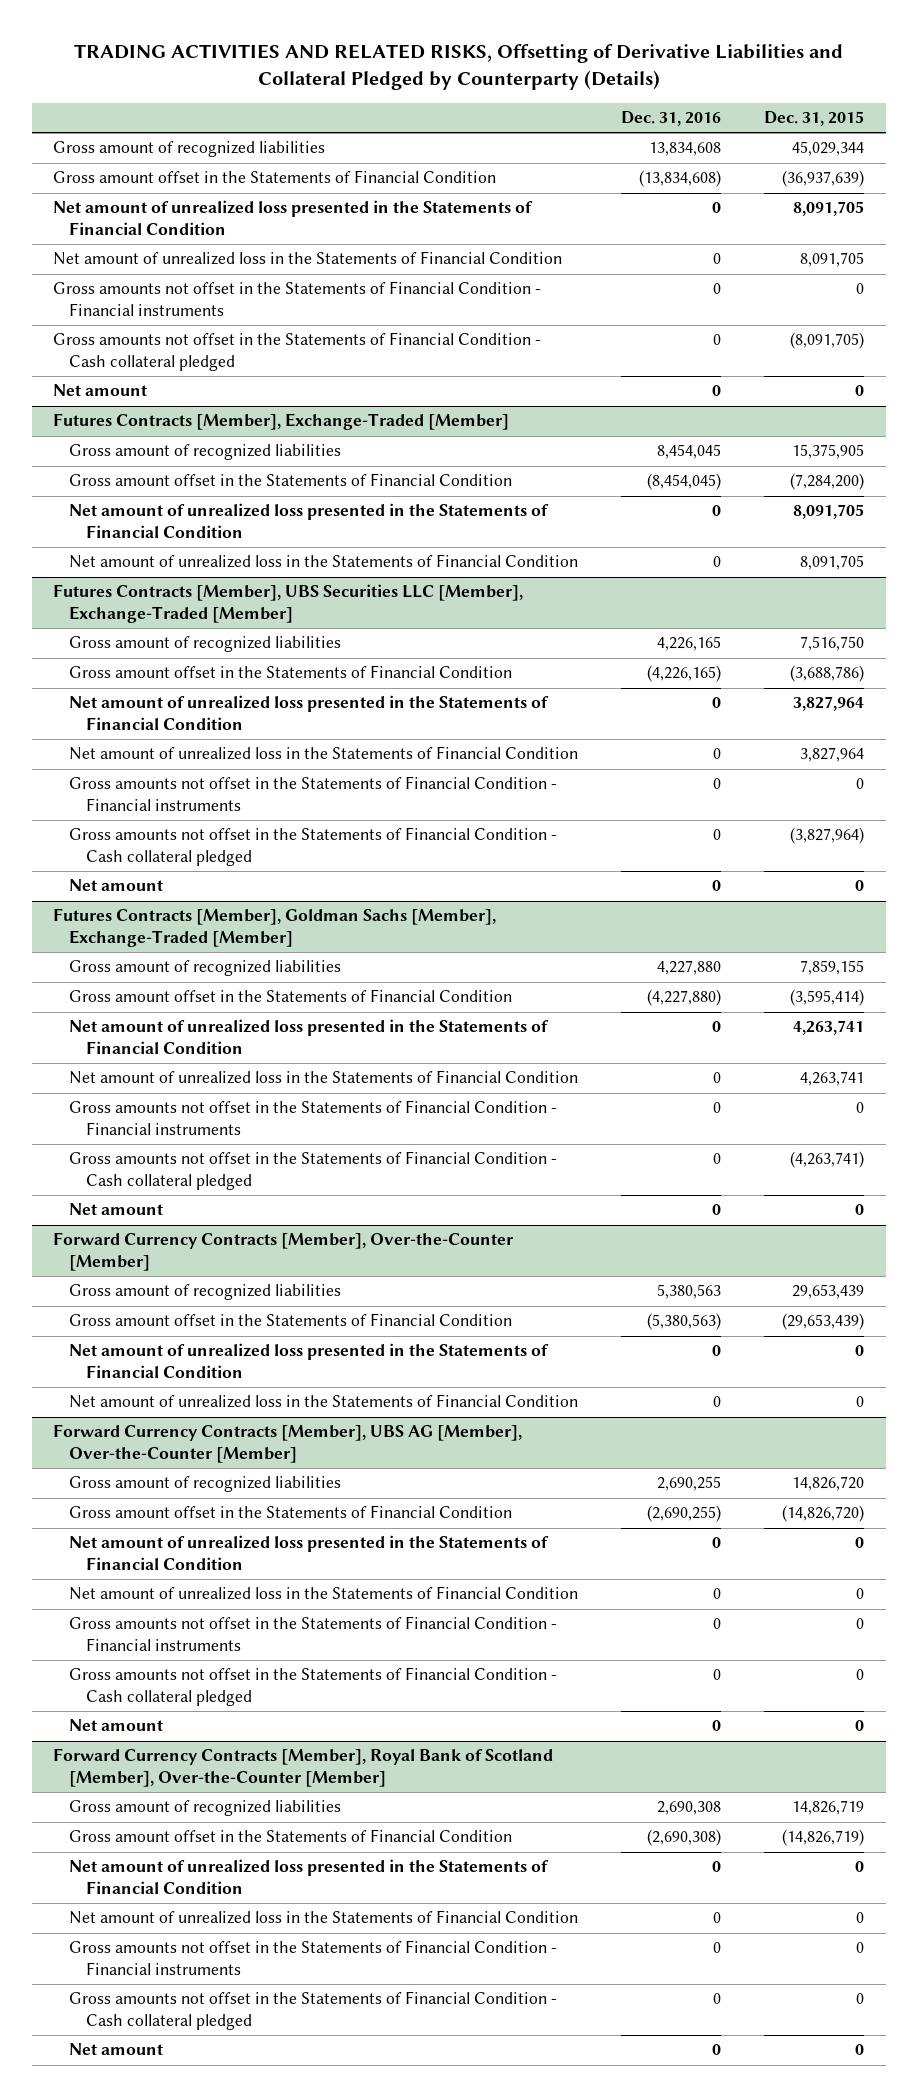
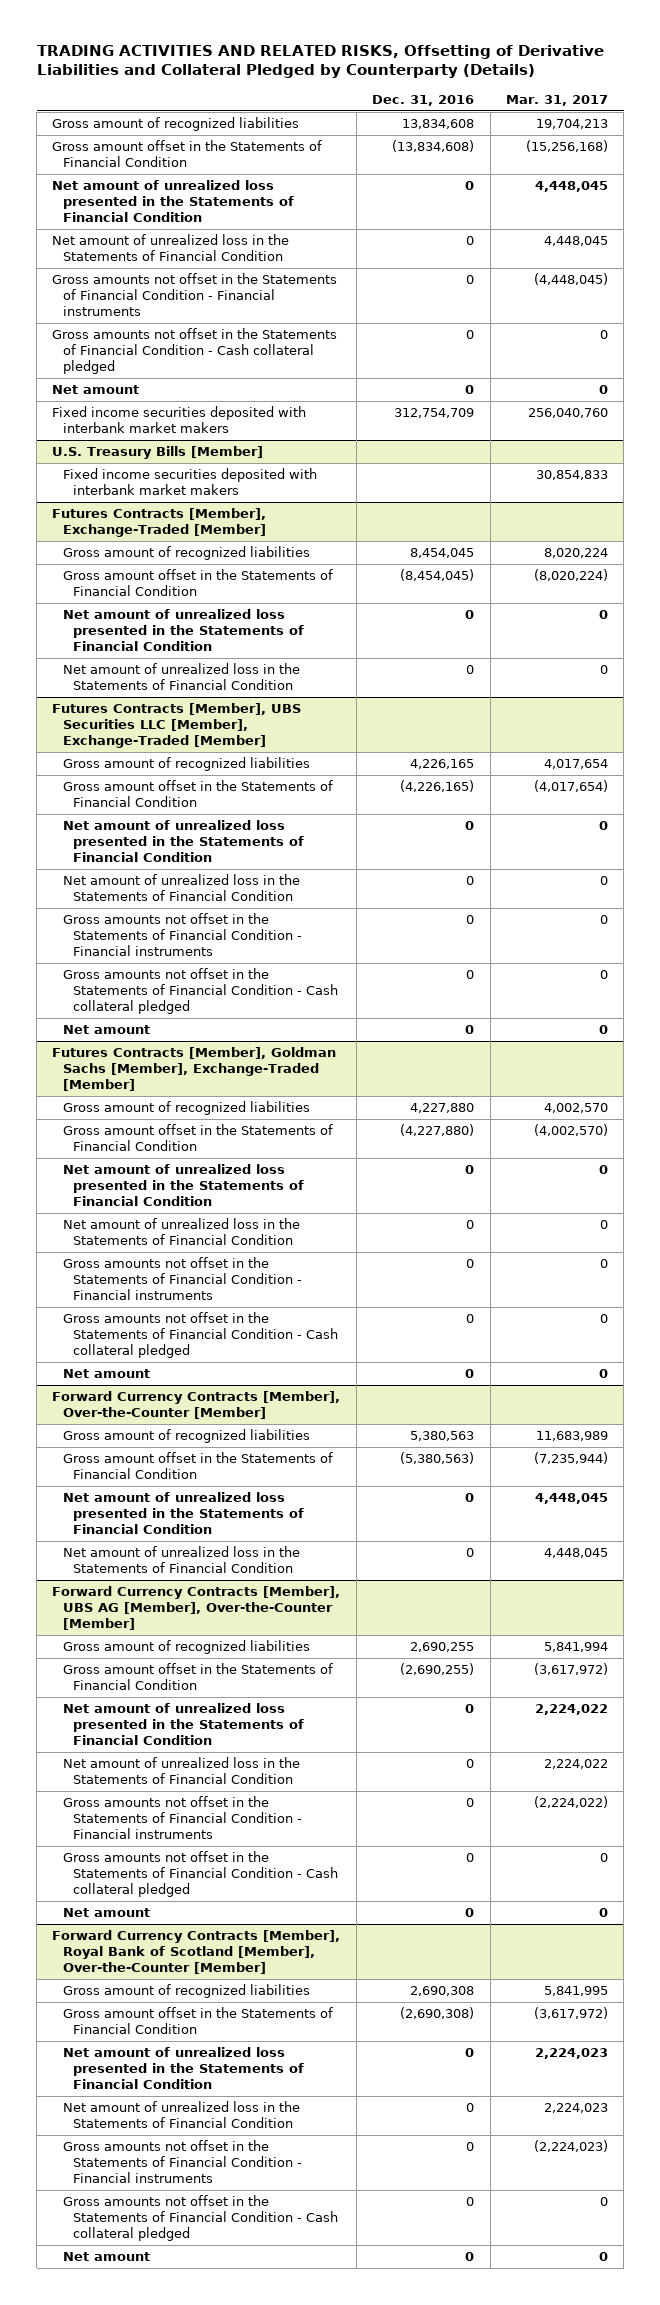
[764,110,865,126] Dec. 31, 2015 -> none
none -> [506,94,609,106] Mar. 31, 2017
none -> [52,406,307,434] Fixed income securities deposited with interbank market makers
none -> [52,446,264,460] U.S. Treasury Bills [Member]
none -> [62,468,317,496] Fixed income securities deposited with interbank market makers

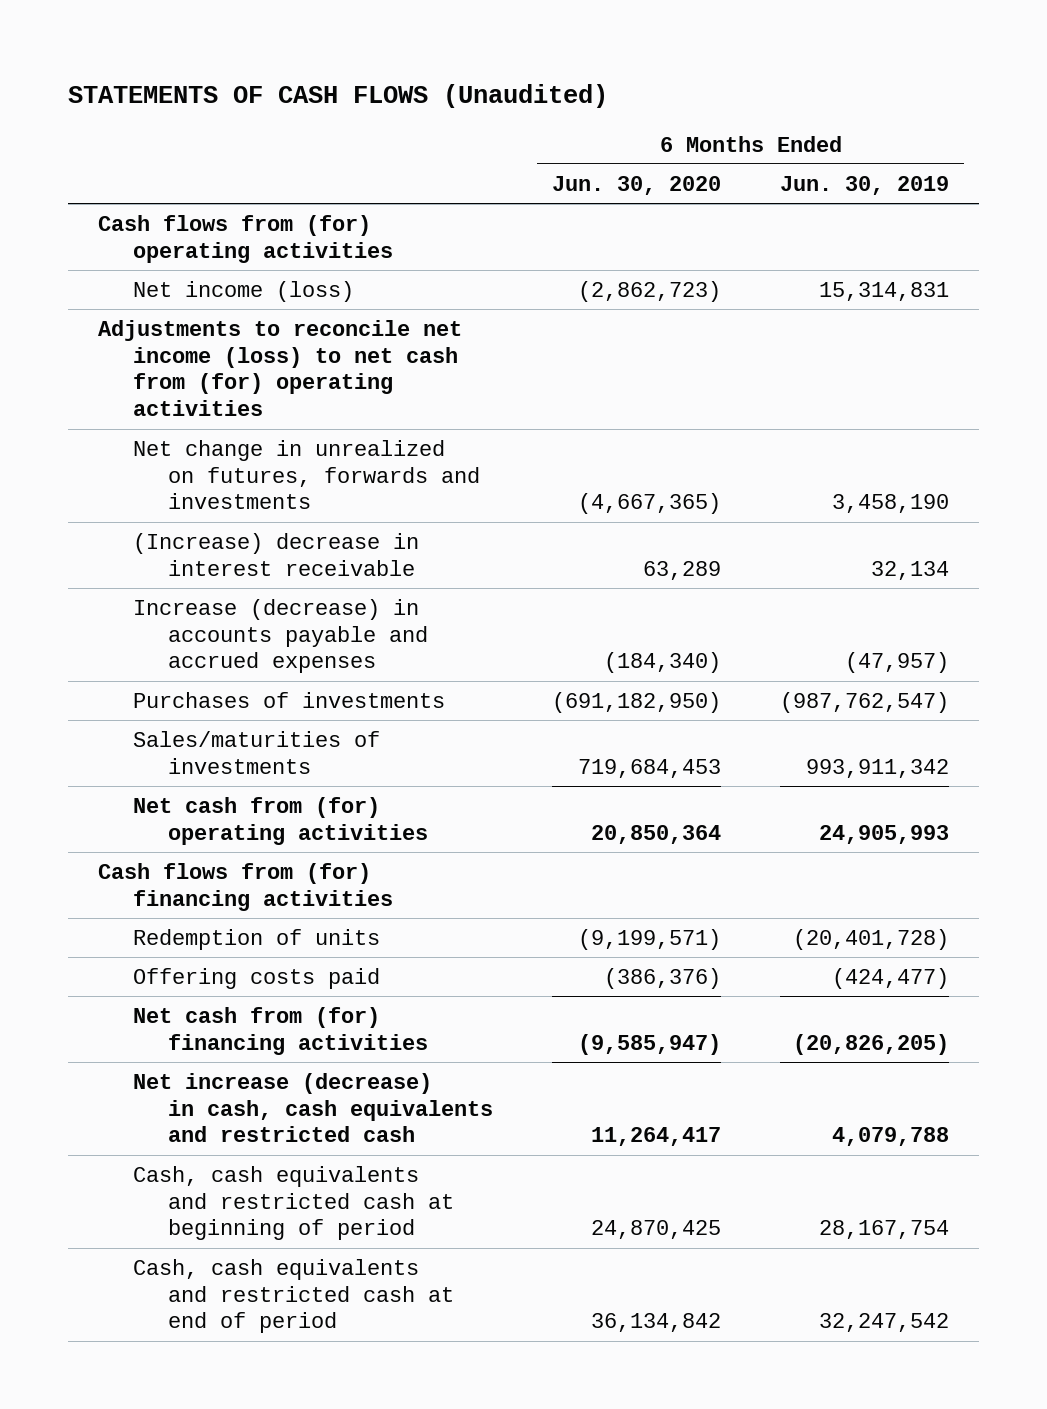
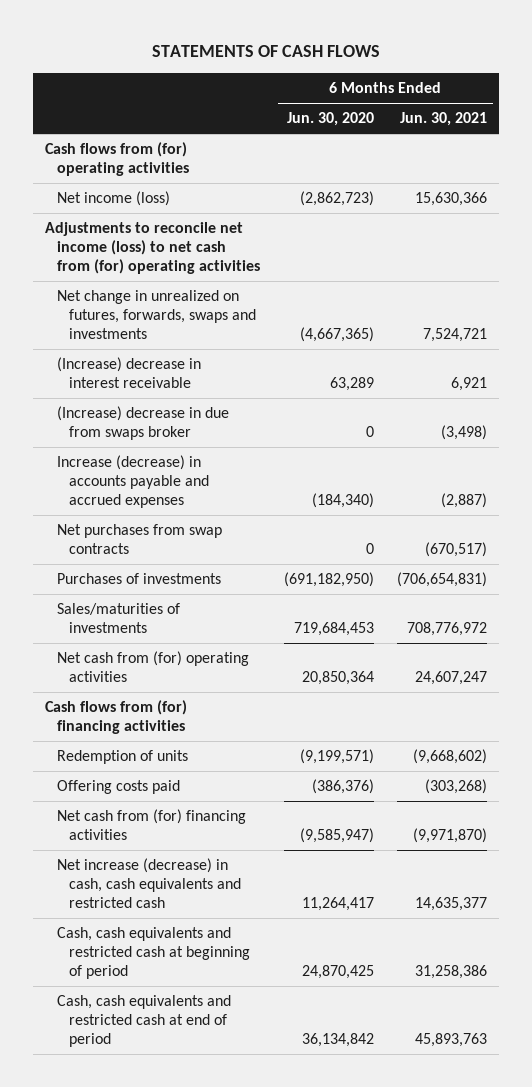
[68,83,609,108] STATEMENTS OF CASH FLOWS (Unaudited) -> [151,45,380,58] STATEMENTS OF CASH FLOWS
[780,175,950,195] Jun. 30, 2019 -> none
none -> [400,112,488,127] Jun. 30, 2021
[132,439,481,510] Net change in unrealized on futures, forwards and investments -> [56,290,257,340] Net change in unrealized on futures, forwards, swaps and investments
none -> [56,406,229,441] (Increase) decrease in due from swaps broker
none -> [56,524,222,555] Net purchases from swap contracts

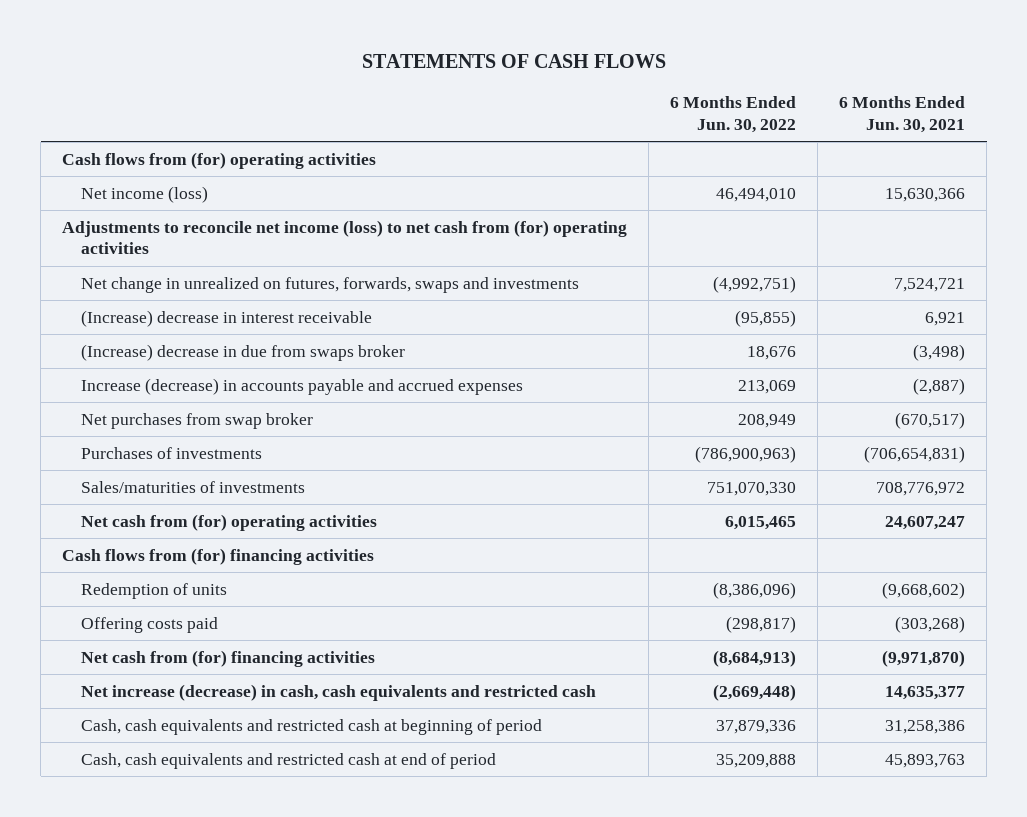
[286,112,374,127] Jun. 30, 2020 -> none
none -> [670,96,797,133] 6 Months Ended Jun. 30, 2022
[56,524,222,555] Net purchases from swap contracts -> [81,412,314,429] Net purchases from swap broker

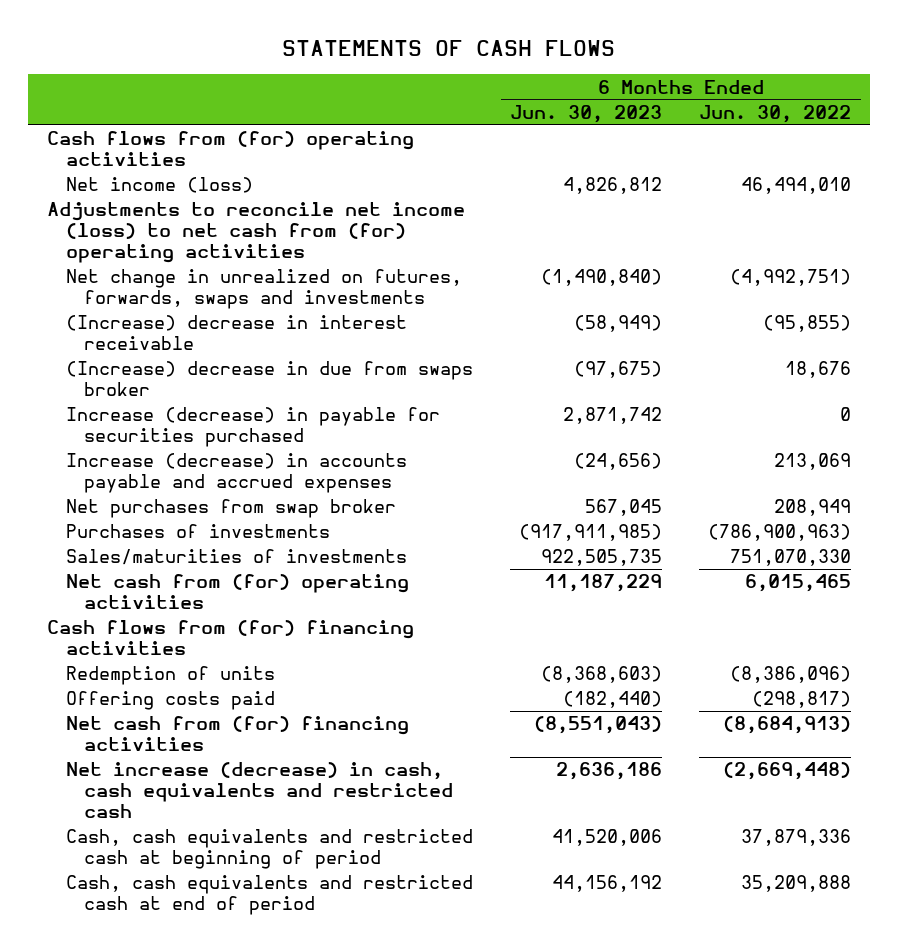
[839,96,966,133] 6 Months Ended Jun. 30, 2021 -> none
none -> [509,105,662,124] Jun. 30, 2023
none -> [65,407,440,448] Increase (decrease) in payable for securities purchased

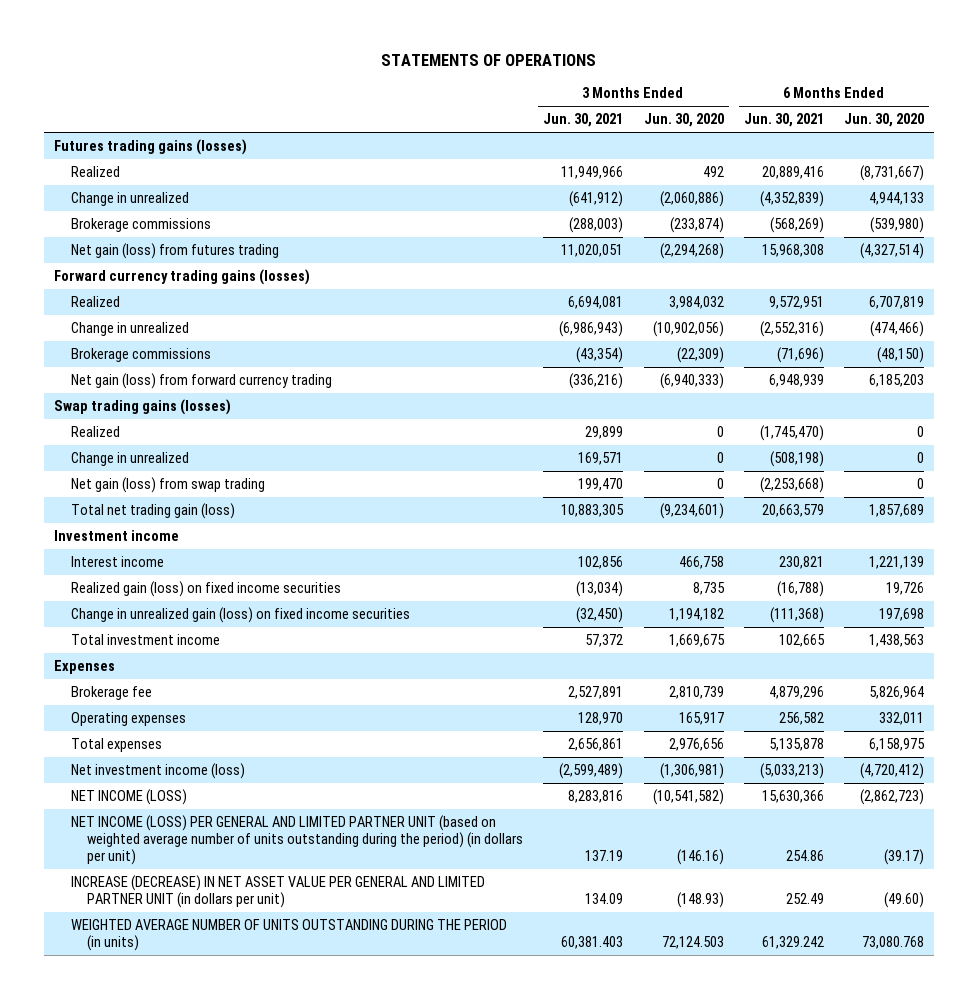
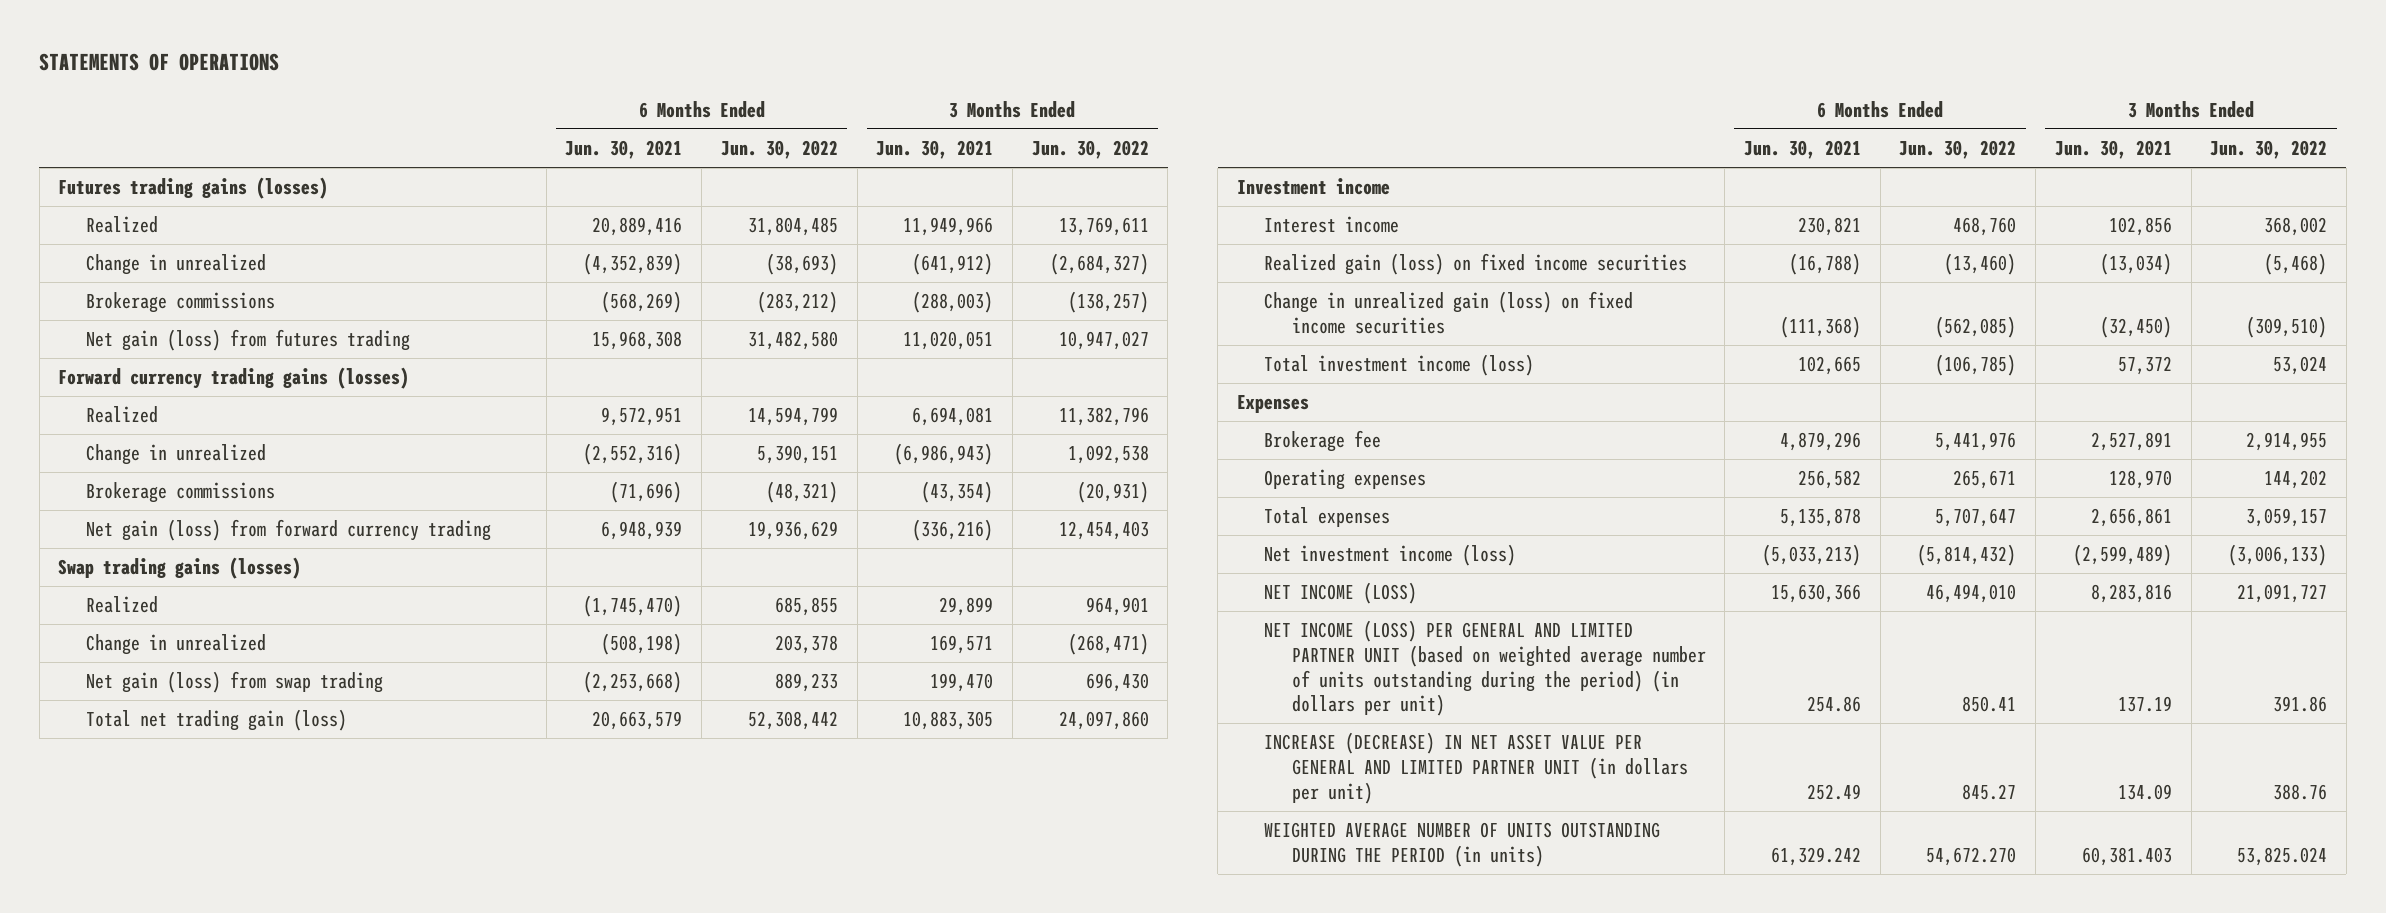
[643,113,724,128] Jun. 30, 2020 -> none
[844,113,925,128] Jun. 30, 2020 -> none
none -> [720,140,838,160] Jun. 30, 2022
none -> [1031,140,1149,160] Jun. 30, 2022
[70,633,220,645] Total investment income -> [1264,354,1535,377] Total investment income (loss)

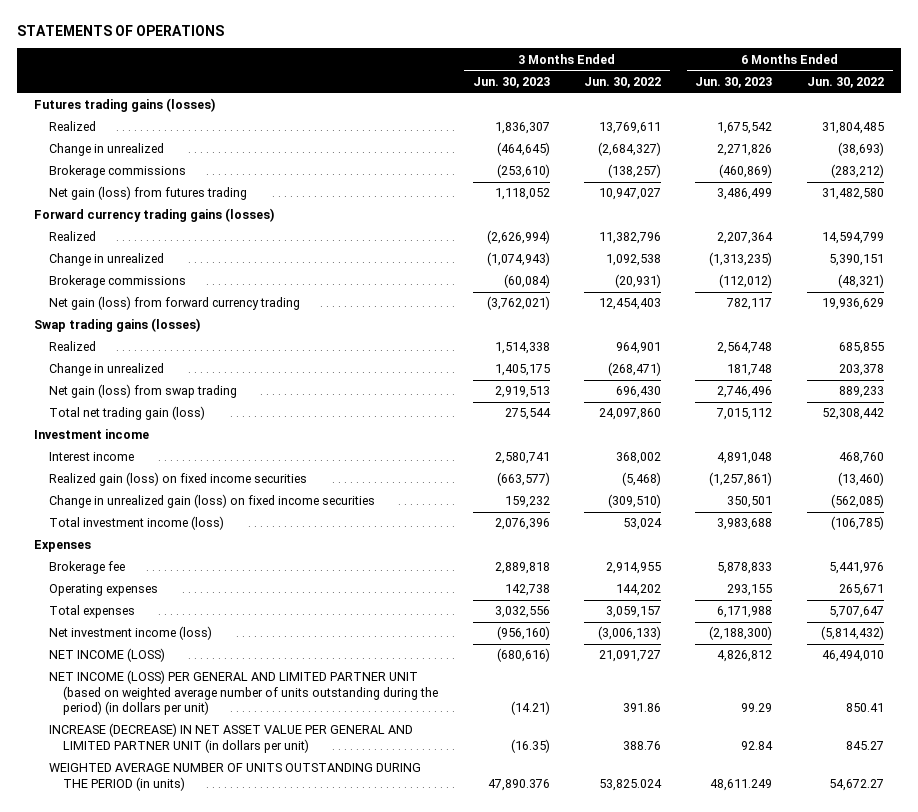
[565,140,683,160] Jun. 30, 2021 -> none
[876,140,994,160] Jun. 30, 2021 -> none
none -> [472,76,550,88] Jun. 30, 2023
none -> [695,76,773,88] Jun. 30, 2023
[1926,846,2017,866] 54,672.270 -> [828,778,884,791] 54,672.27

